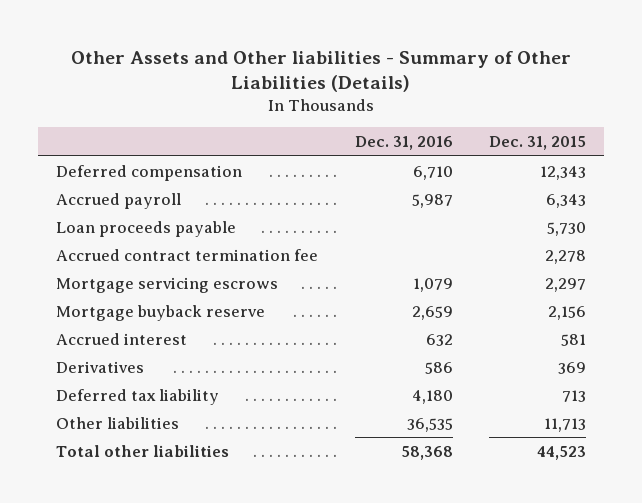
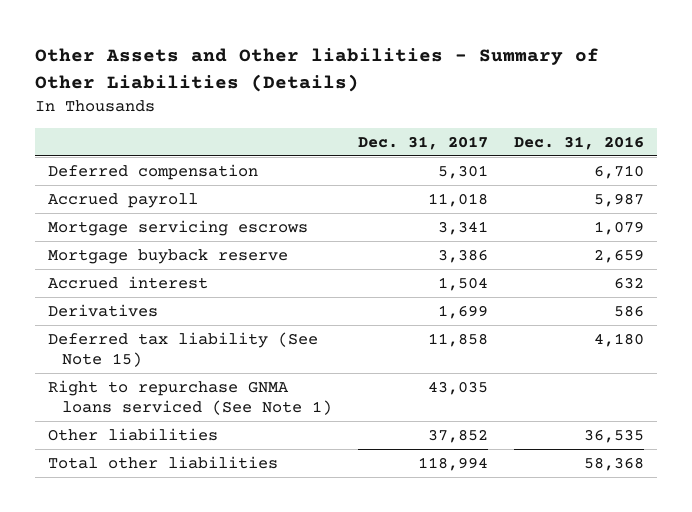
[489,136,587,151] Dec. 31, 2015 -> none
none -> [357,135,488,150] Dec. 31, 2017
[56,220,237,237] Loan proceeds payable -> none
[56,248,319,261] Accrued contract termination fee -> none
[56,388,220,405] Deferred tax liability -> [47,331,318,368] Deferred tax liability (See Note 15)
none -> [47,379,333,416] Right to repurchase GNMA loans serviced (See Note 1)

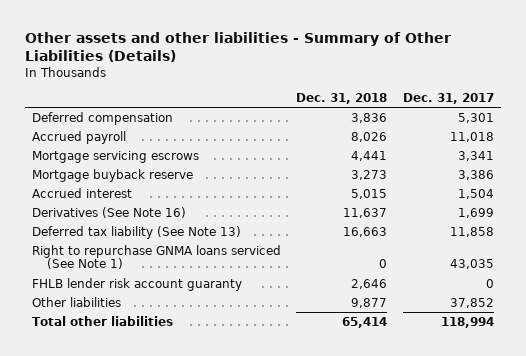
[34,48,599,92] Other Assets and Other liabilities - Summary of Other Liabilities (Details) -> [24,31,451,62] Other assets and other liabilities - Summary of Other Liabilities (Details)
[513,135,644,150] Dec. 31, 2016 -> none
none -> [296,92,388,104] Dec. 31, 2018
[47,303,158,317] Derivatives -> [32,206,187,218] Derivatives (See Note 16)
[47,331,318,368] Deferred tax liability (See Note 15) -> [32,225,242,239] Deferred tax liability (See Note 13)
none -> [32,277,243,291] FHLB lender risk account guaranty

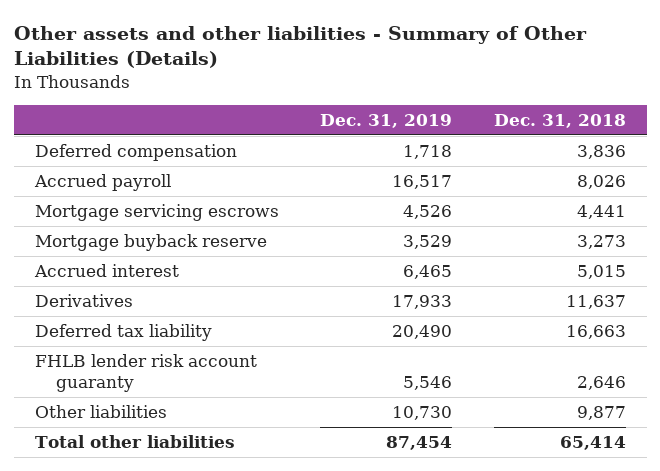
[402,92,494,104] Dec. 31, 2017 -> none
none -> [320,113,453,128] Dec. 31, 2019
[32,244,282,270] Right to repurchase GNMA loans serviced (See Note 1) -> none
[32,206,187,218] Derivatives (See Note 16) -> [34,294,133,308] Derivatives
[32,225,242,239] Deferred tax liability (See Note 13) -> [34,324,212,342] Deferred tax liability

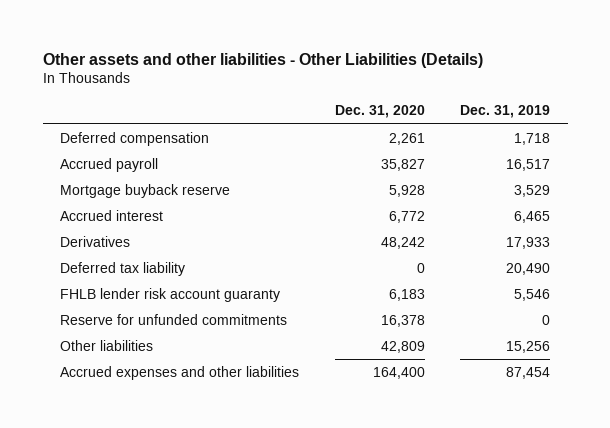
[13,25,587,69] Other assets and other liabilities - Summary of Other Liabilities (Details) -> [42,52,483,68] Other assets and other liabilities - Other Liabilities (Details)
[493,113,626,128] Dec. 31, 2018 -> none
none -> [334,105,425,119] Dec. 31, 2020
[34,204,279,222] Mortgage servicing escrows -> none
none -> [60,314,288,326] Reserve for unfunded commitments
[392,406,453,421] 10,730 -> [505,341,550,354] 15,256
[34,435,235,449] Total other liabilities -> [60,366,300,381] Accrued expenses and other liabilities

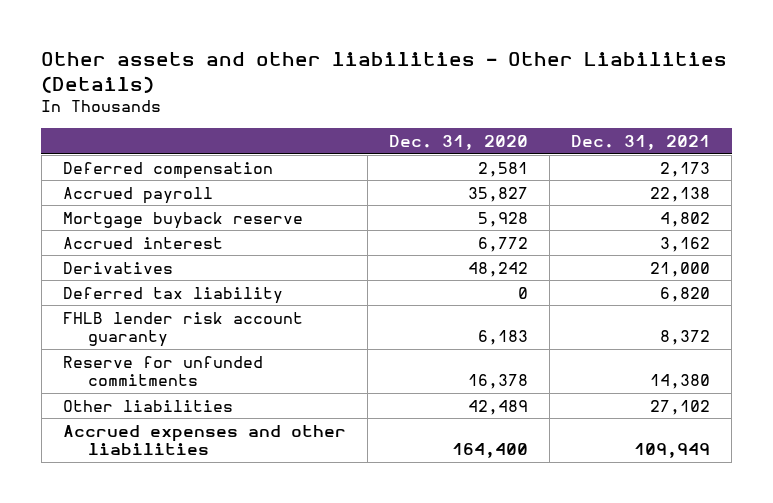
[459,105,550,119] Dec. 31, 2019 -> none
none -> [570,135,710,151] Dec. 31, 2021
[388,133,425,146] 2,261 -> [477,161,528,177] 2,581
[380,341,425,354] 42,809 -> [467,399,528,415] 42,489

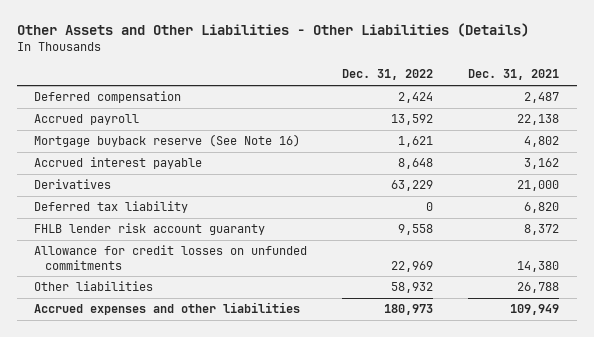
[41,52,728,93] Other assets and other liabilities - Other Liabilities (Details) -> [16,23,529,38] Other Assets and Other Liabilities - Other Liabilities (Details)
[388,135,528,151] Dec. 31, 2020 -> none
none -> [342,69,434,81] Dec. 31, 2022
[659,161,710,177] 2,173 -> [524,92,560,104] 2,487
[62,211,303,229] Mortgage buyback reserve -> [34,134,301,148] Mortgage buyback reserve (See Note 16)
[62,236,223,249] Accrued interest -> [34,157,203,170] Accrued interest payable
[62,355,263,387] Reserve for unfunded commitments -> [34,245,308,270] Allowance for credit losses on unfunded commitments
[649,399,710,415] 27,102 -> [517,282,560,294] 26,788

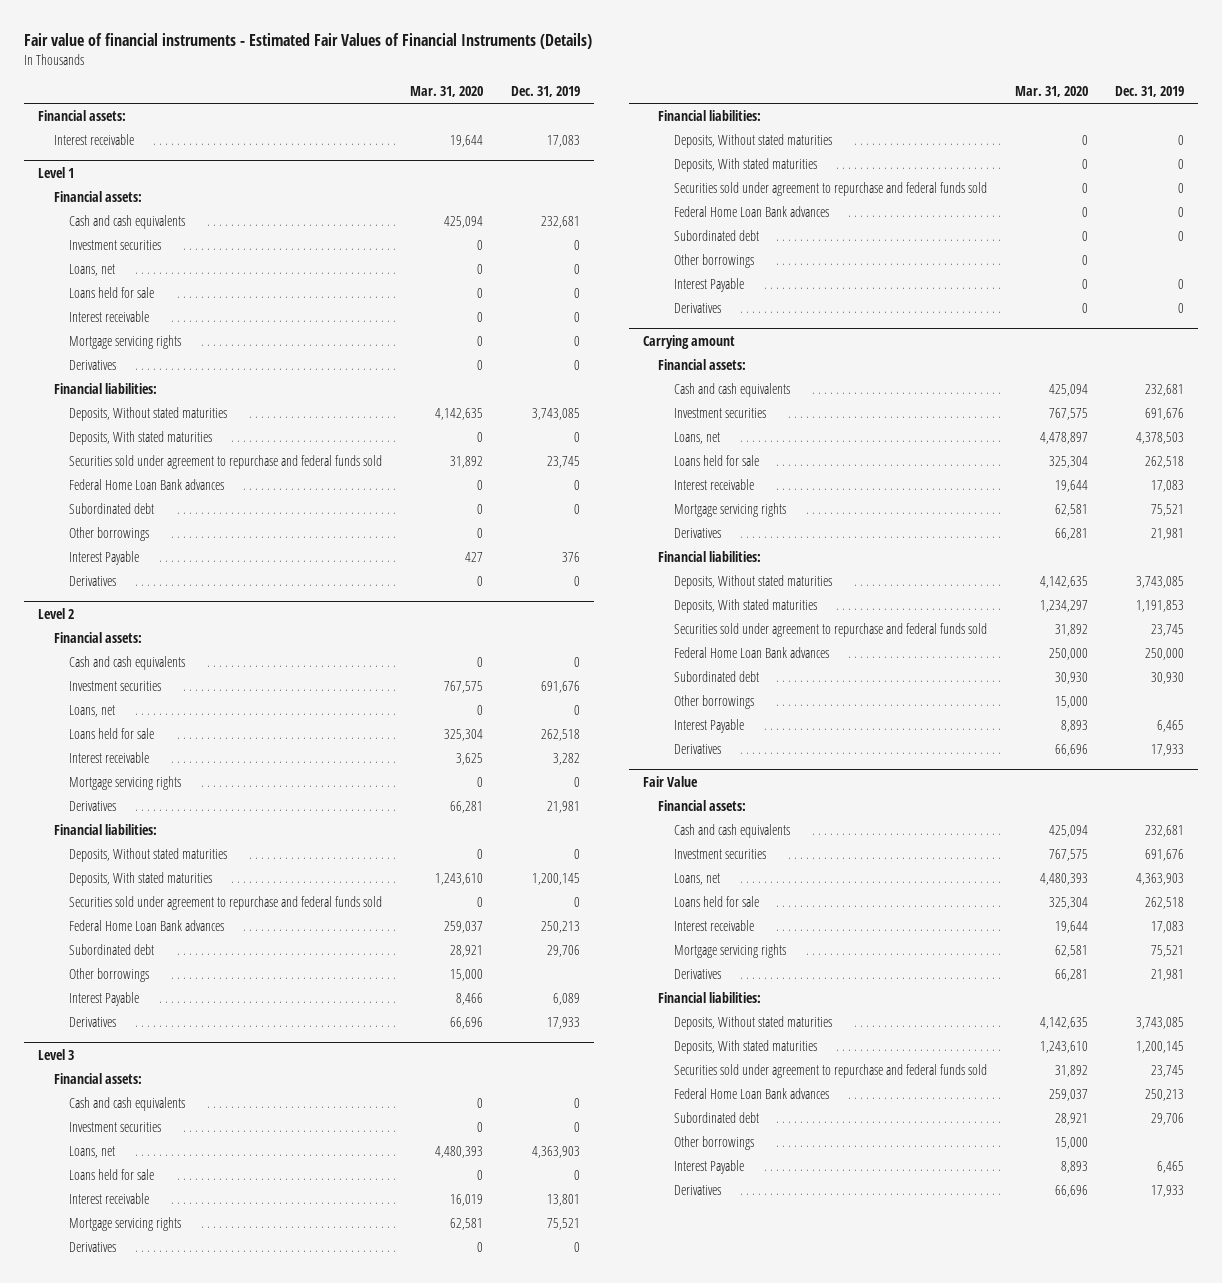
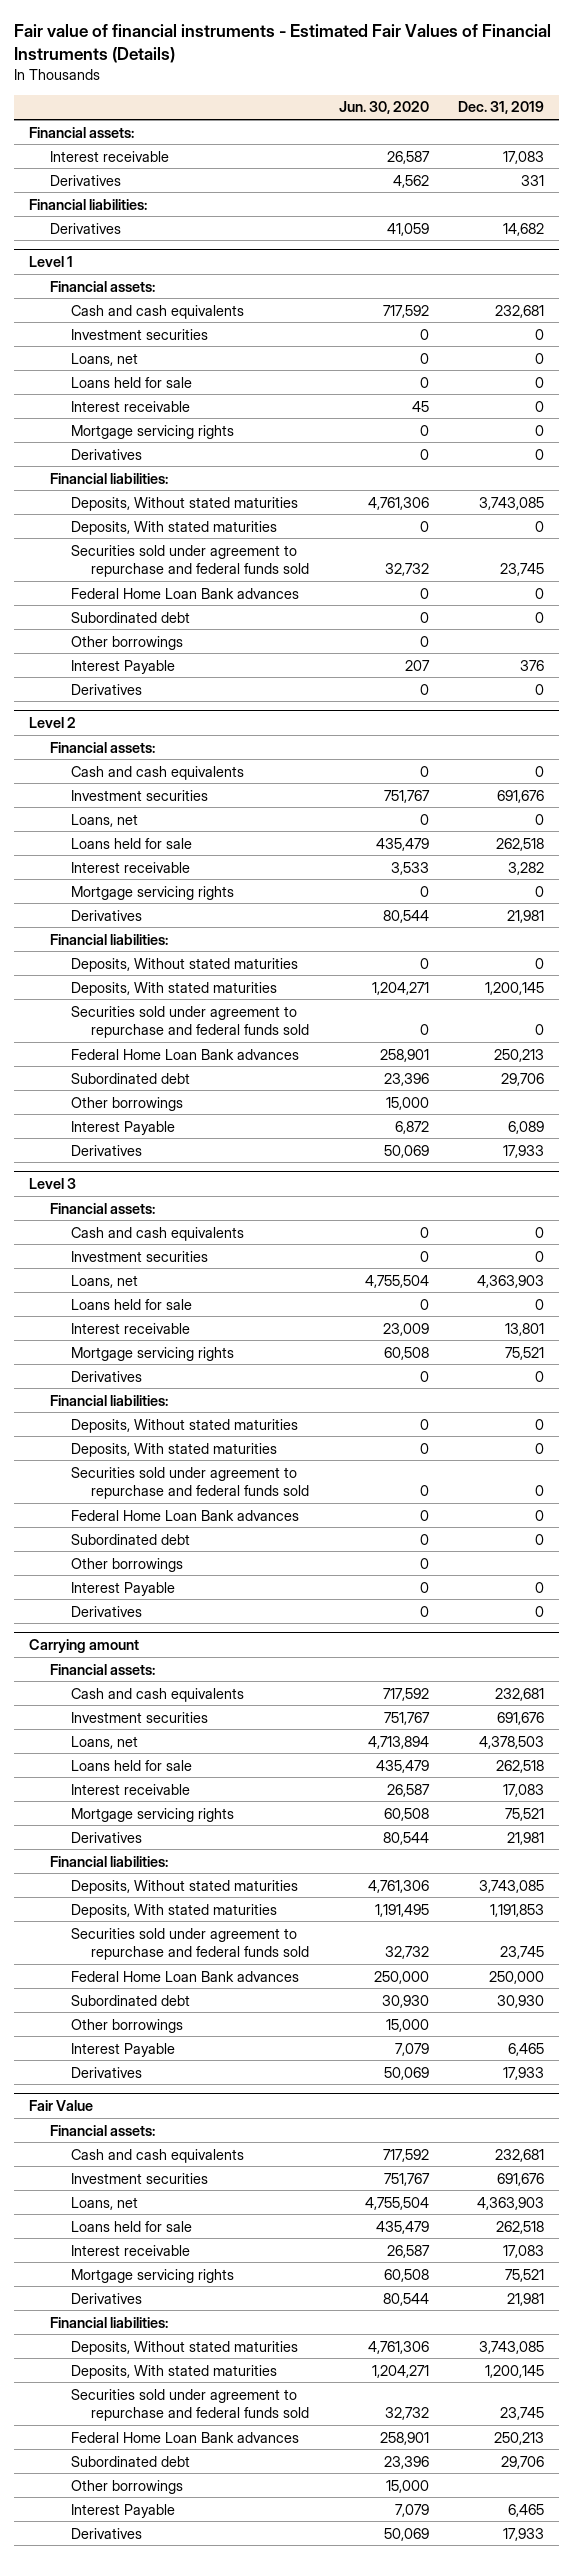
[410,86,484,98] Mar. 31, 2020 -> none
none -> [338,101,429,115] Jun. 30, 2020
none -> [49,174,121,186] Derivatives
none -> [29,198,148,210] Financial liabilities:
none -> [49,222,121,234] Derivatives

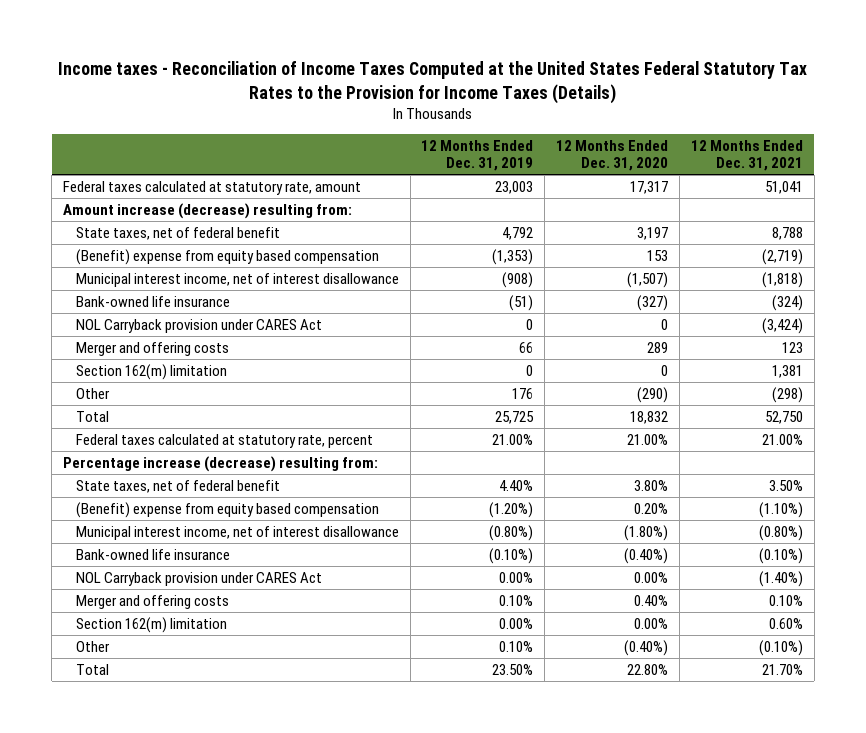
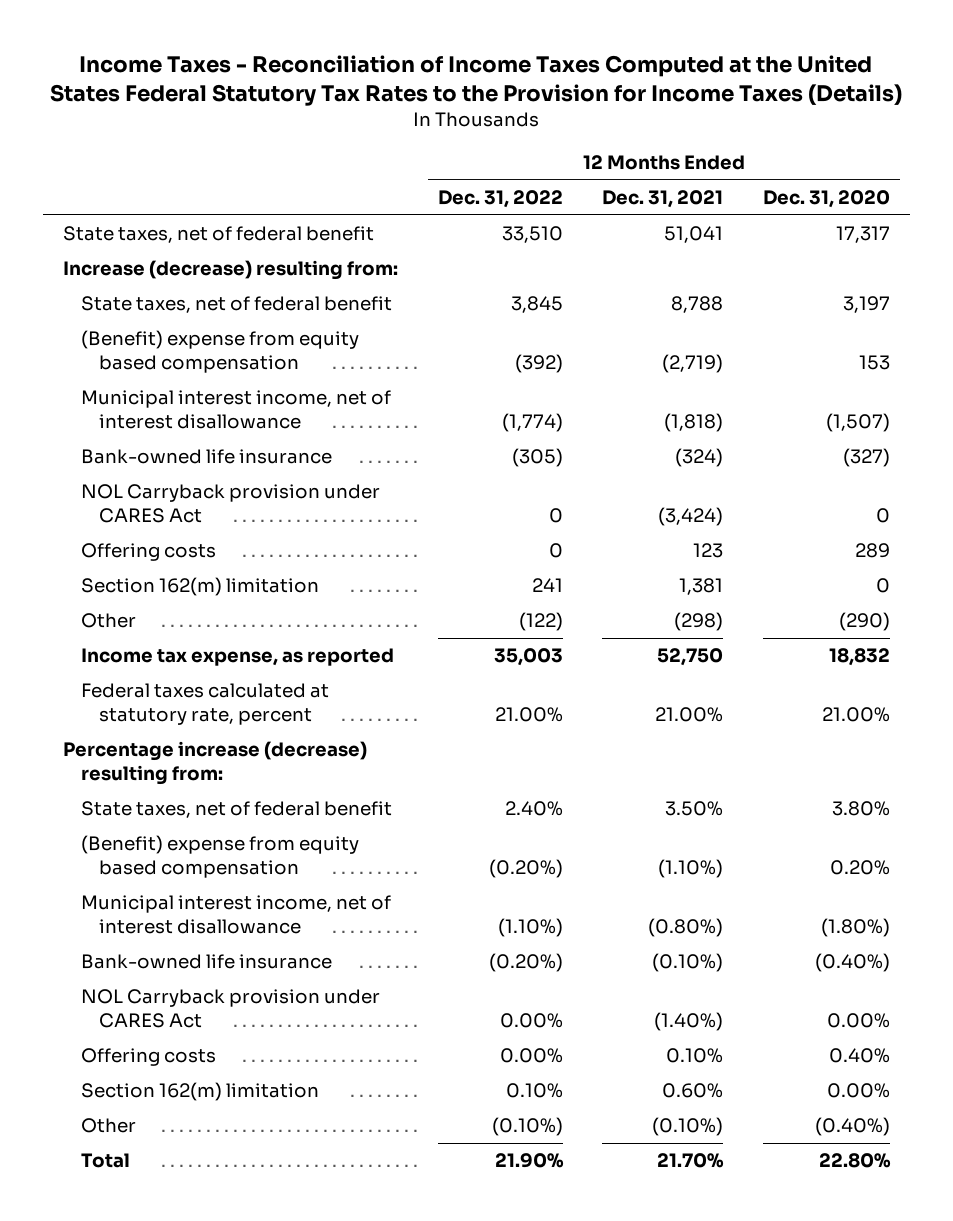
[58,61,808,104] Income taxes - Reconciliation of Income Taxes Computed at the United States Federal Statutory Tax Rates to the Provision for Income Taxes (Details) -> [50,54,903,107] Income Taxes - Reconciliation of Income Taxes Computed at the United States Federal Statutory Tax Rates to the Provision for Income Taxes (Details)
[421,139,534,172] 12 Months Ended Dec. 31, 2019 -> none
none -> [437,190,563,209] Dec. 31, 2022
[63,180,362,195] Federal taxes calculated at statutory rate, amount -> [62,226,374,244] State taxes, net of federal benefit
[63,202,353,219] Amount increase (decrease) resulting from: -> [62,260,398,281] Increase (decrease) resulting from:
[75,341,229,356] Merger and offering costs -> [80,543,216,562] Offering costs
[75,410,109,422] Total -> [80,648,394,667] Income tax expense, as reported
[75,594,229,609] Merger and offering costs -> [80,1048,216,1067] Offering costs

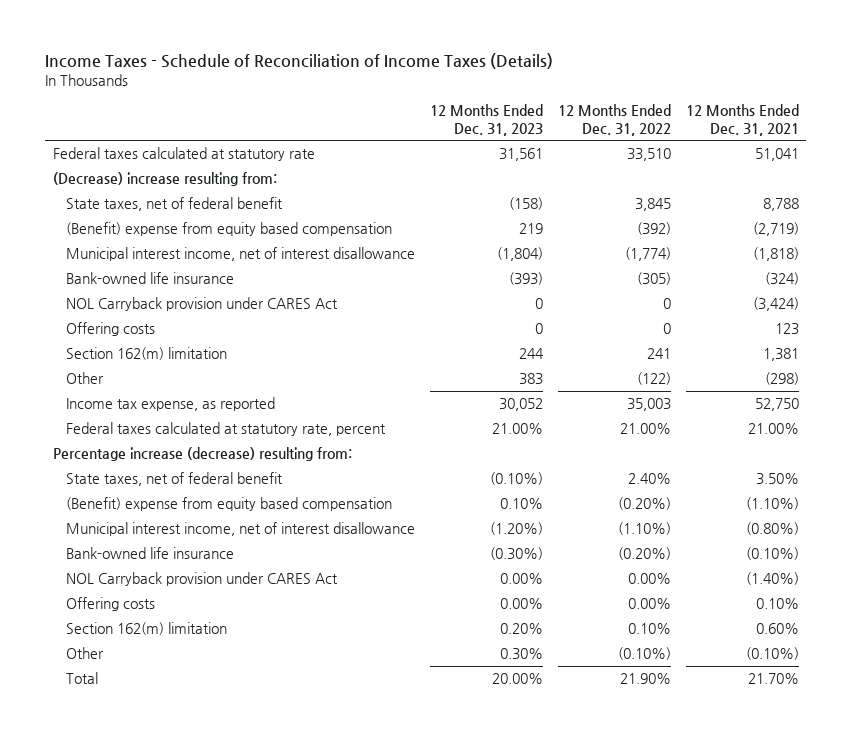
[50,54,903,107] Income Taxes - Reconciliation of Income Taxes Computed at the United States Federal Statutory Tax Rates to the Provision for Income Taxes (Details) -> [45,53,554,70] Income Taxes - Schedule of Reconciliation of Income Taxes (Details)
[763,190,891,209] Dec. 31, 2020 -> none
none -> [429,104,543,136] 12 Months Ended Dec. 31, 2023
[62,226,374,244] State taxes, net of federal benefit -> [52,147,315,162] Federal taxes calculated at statutory rate
[62,260,398,281] Increase (decrease) resulting from: -> [52,172,277,187] (Decrease) increase resulting from:

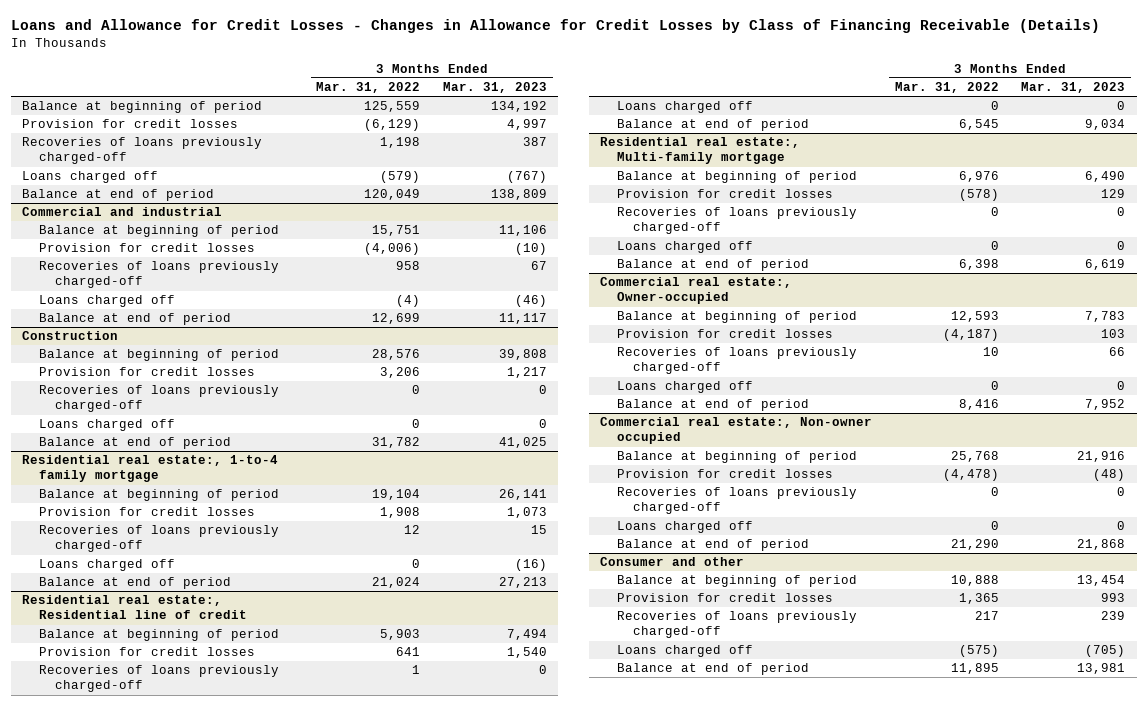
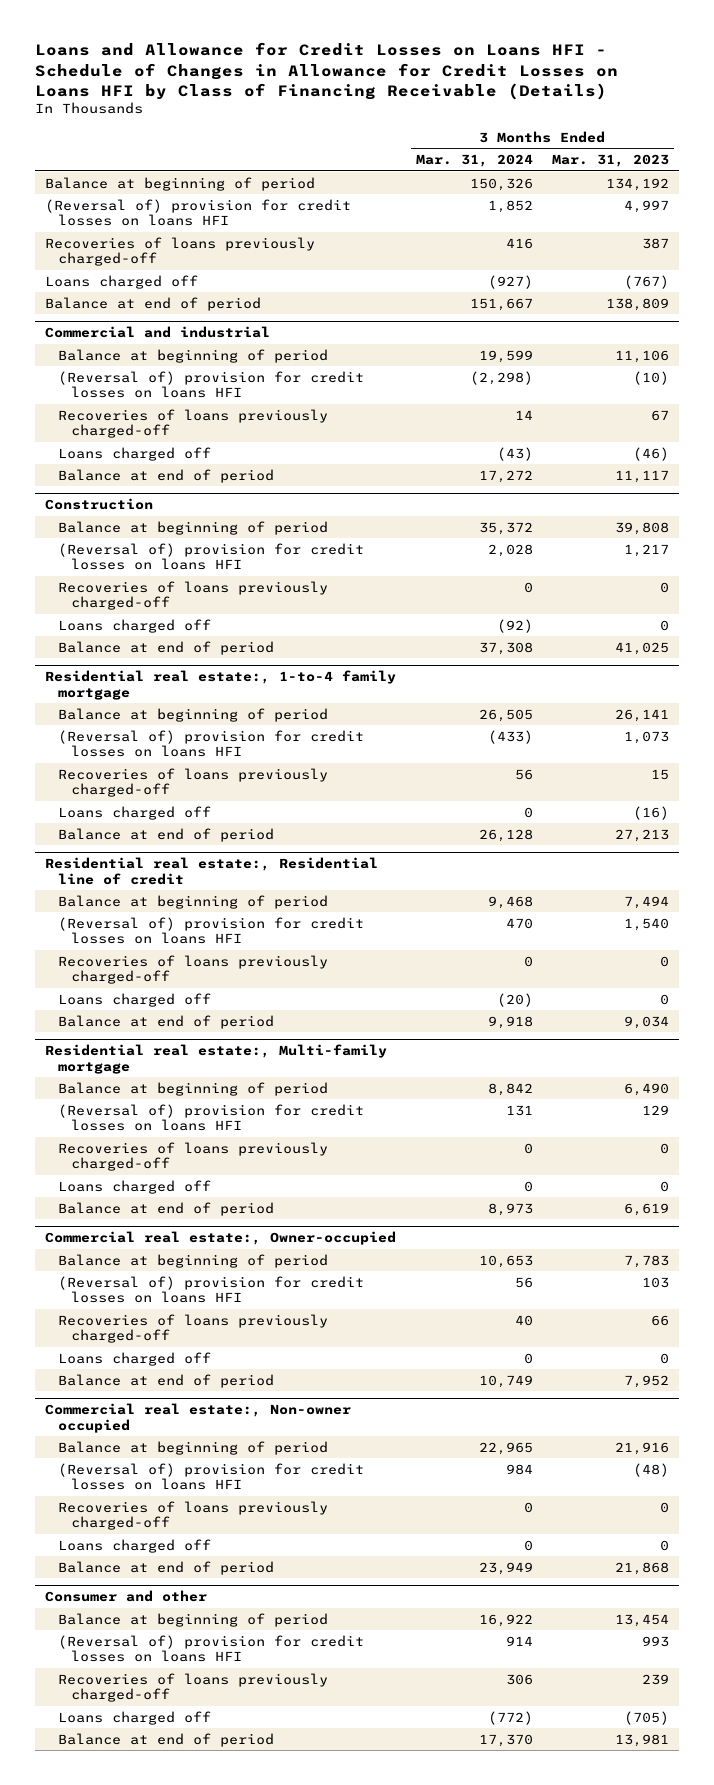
[10,19,1100,34] Loans and Allowance for Credit Losses - Changes in Allowance for Credit Losses by Class of Financing Receivable (Details) -> [35,42,619,100] Loans and Allowance for Credit Losses on Loans HFI - Schedule of Changes in Allowance for Credit Losses on Loans HFI by Class of Financing Receivable (Details)
[316,82,421,94] Mar. 31, 2022 -> none
none -> [415,153,533,167] Mar. 31, 2024
[22,119,239,129] Provision for credit losses -> [45,198,352,227] (Reversal of) provision for credit losses on loans HFI
[38,243,255,253] Provision for credit losses -> [58,370,365,399] (Reversal of) provision for credit losses on loans HFI
[38,367,255,377] Provision for credit losses -> [58,542,365,571] (Reversal of) provision for credit losses on loans HFI
[38,507,255,517] Provision for credit losses -> [58,729,365,758] (Reversal of) provision for credit losses on loans HFI
[38,647,255,657] Provision for credit losses -> [58,916,365,945] (Reversal of) provision for credit losses on loans HFI
[616,189,833,199] Provision for credit losses -> [58,1103,365,1132] (Reversal of) provision for credit losses on loans HFI
[616,329,833,339] Provision for credit losses -> [58,1275,365,1304] (Reversal of) provision for credit losses on loans HFI
[616,469,833,479] Provision for credit losses -> [58,1462,365,1491] (Reversal of) provision for credit losses on loans HFI
[616,593,833,603] Provision for credit losses -> [58,1634,365,1663] (Reversal of) provision for credit losses on loans HFI

